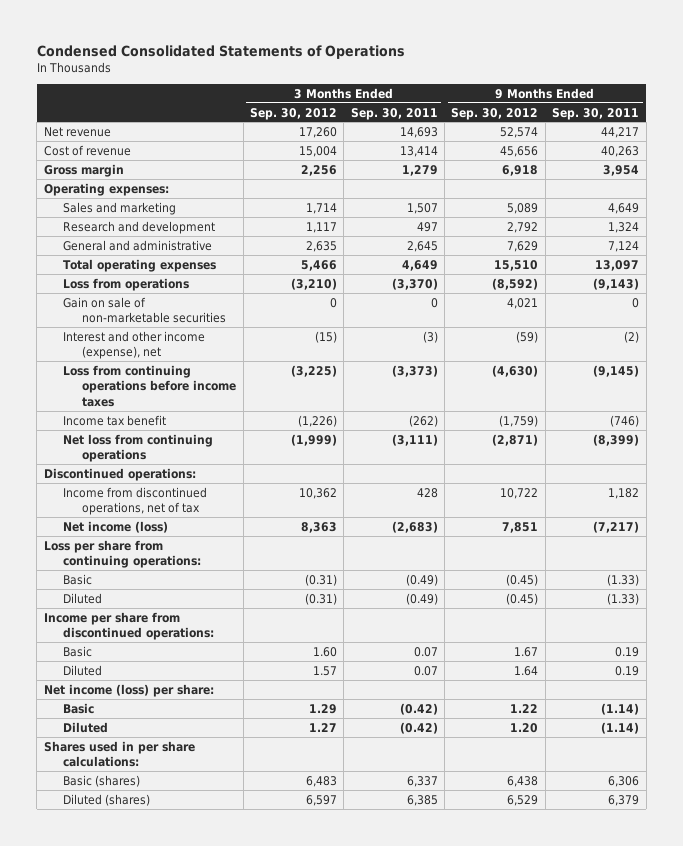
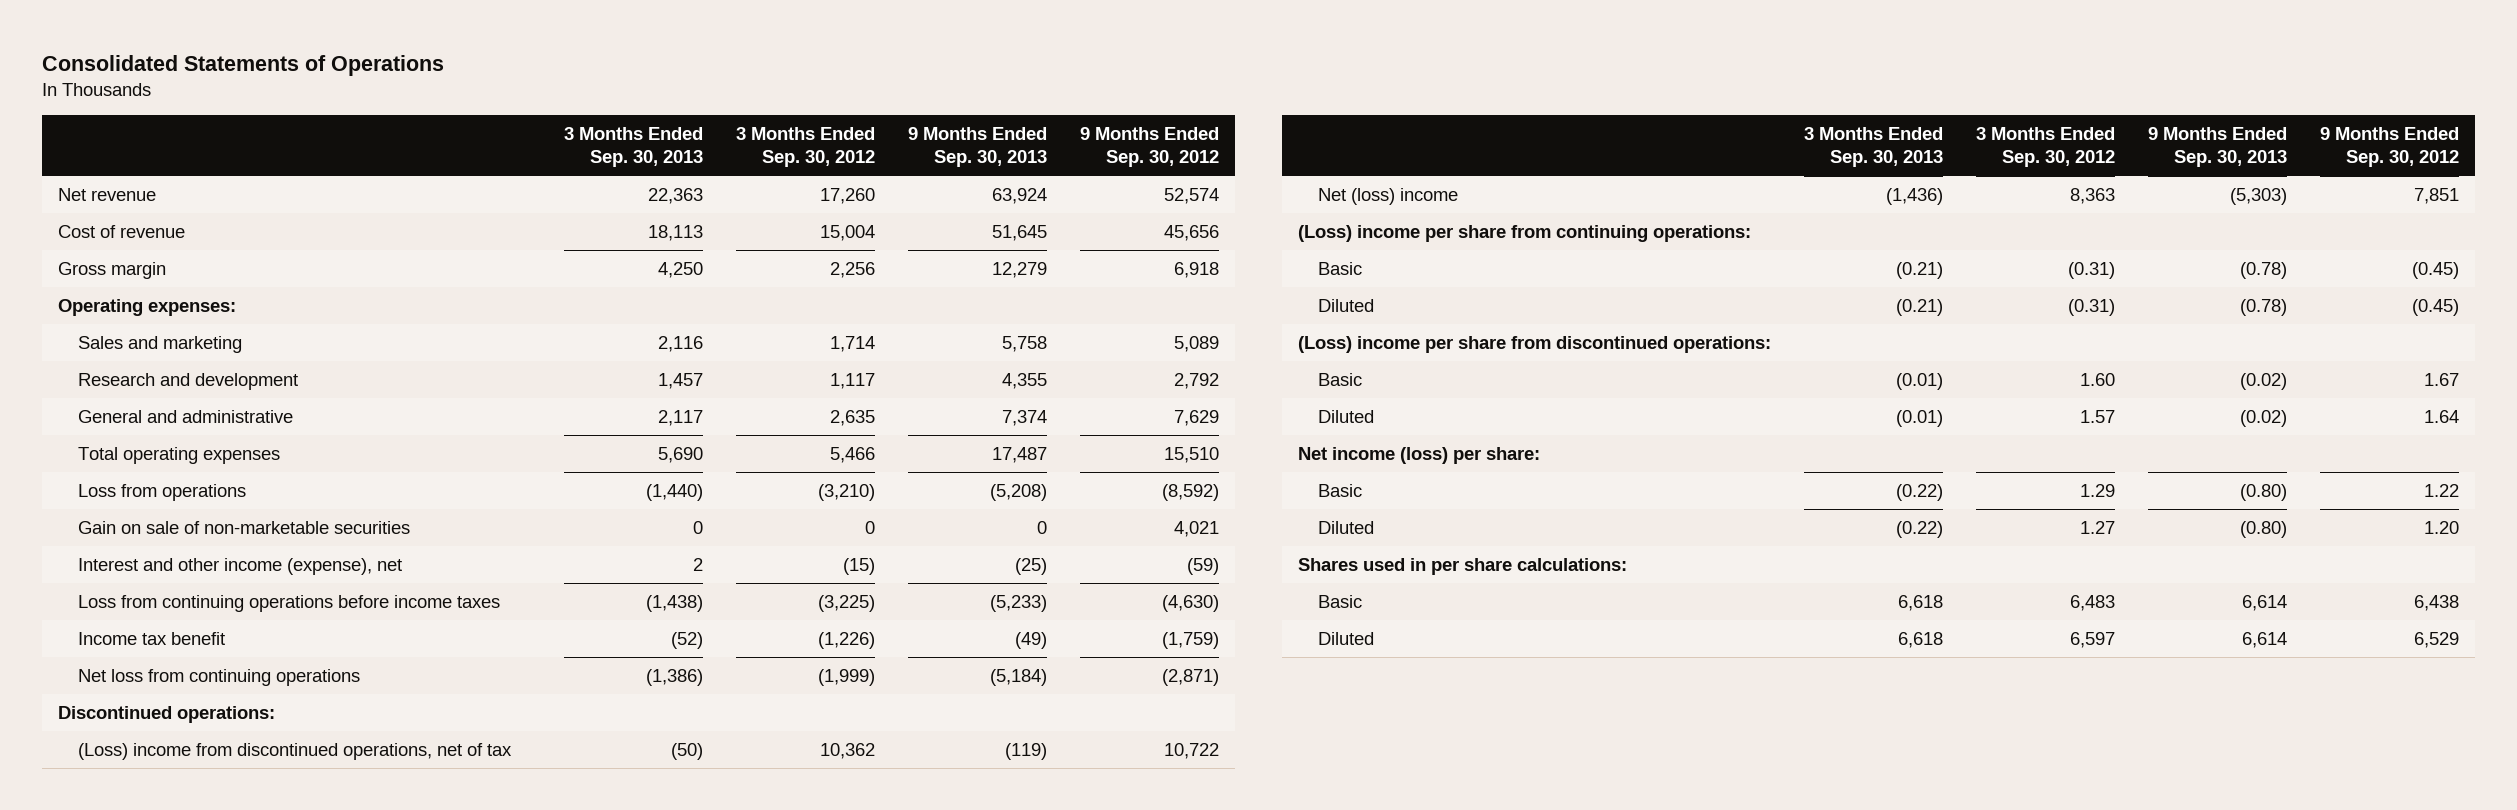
[36,44,405,59] Condensed Consolidated Statements of Operations -> [41,54,444,76] Consolidated Statements of Operations
[350,107,438,120] Sep. 30, 2011 -> none
[552,107,640,120] Sep. 30, 2011 -> none
none -> [564,126,704,167] 3 Months Ended Sep. 30, 2013
none -> [907,126,1047,167] 9 Months Ended Sep. 30, 2013
[62,486,207,516] Income from discontinued operations, net of tax -> [78,743,513,761] (Loss) income from discontinued operations, net of tax
[62,520,168,533] Net income (loss) -> [1318,188,1459,206] Net (loss) income
[43,539,201,569] Loss per share from continuing operations: -> [1298,225,1752,243] (Loss) income per share from continuing operations:
[43,611,214,641] Income per share from discontinued operations: -> [1298,336,1772,354] (Loss) income per share from discontinued operations:
[62,774,140,787] Basic (shares) -> [1318,595,1363,609] Basic
[62,793,150,806] Diluted (shares) -> [1318,632,1375,646] Diluted

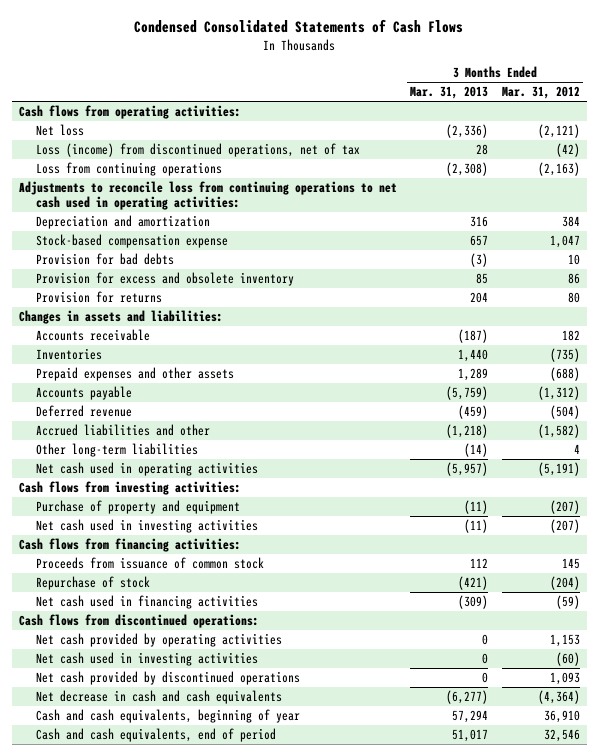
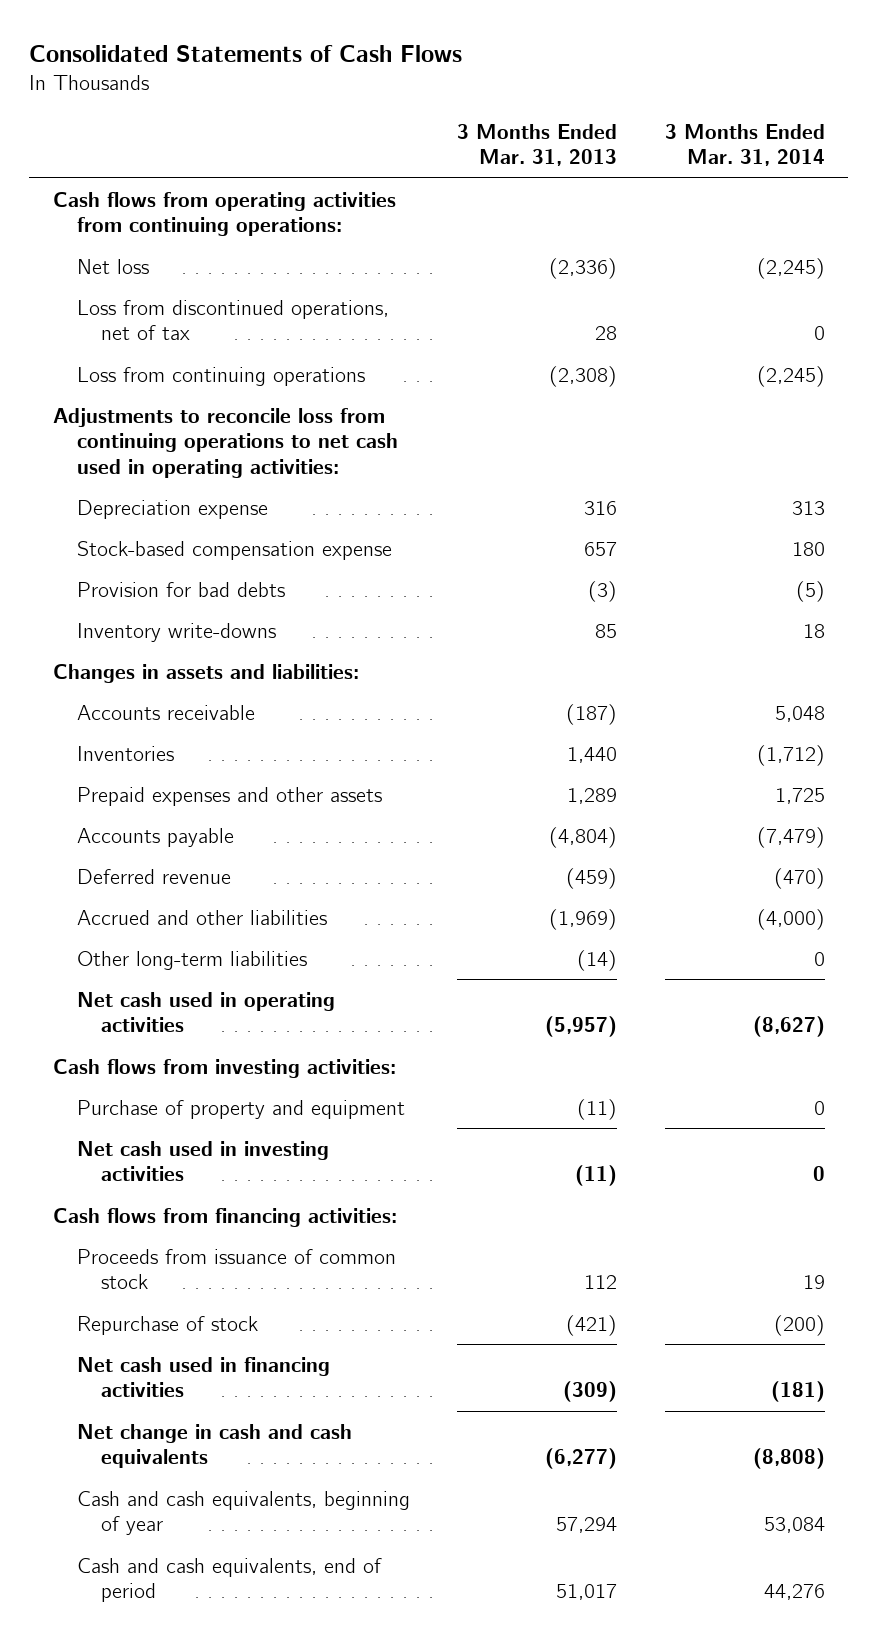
[134,19,464,34] Condensed Consolidated Statements of Cash Flows -> [29,44,463,62] Consolidated Statements of Cash Flows
[501,86,580,100] Mar. 31, 2012 -> none
none -> [664,123,825,167] 3 Months Ended Mar. 31, 2014
[18,105,241,120] Cash flows from operating activities: -> [53,191,397,237] Cash flows from operating activities from continuing operations:
[35,143,360,158] Loss (income) from discontinued operations, net of tax -> [77,299,390,341] Loss from discontinued operations, net of tax
[35,215,210,230] Depreciation and amortization -> [77,499,269,519] Depreciation expense
[35,291,162,304] Provision for returns -> none
[35,272,294,287] Provision for excess and obsolete inventory -> [77,622,277,642] Inventory write-downs
[446,386,489,401] (5,759) -> [549,826,618,848] (4,804)
[35,424,210,437] Accrued liabilities and other -> [77,909,328,925] Accrued and other liabilities
[446,424,489,439] (1,218) -> [549,908,618,930] (1,969)
[18,614,259,629] Cash flows from discontinued operations: -> none
[35,633,282,648] Net cash provided by operating activities -> none
[35,652,258,667] Net cash used in investing activities -> none
[35,671,300,686] Net cash provided by discontinued operations -> none
[35,690,282,705] Net decrease in cash and cash equivalents -> [77,1423,353,1469] Net change in cash and cash equivalents

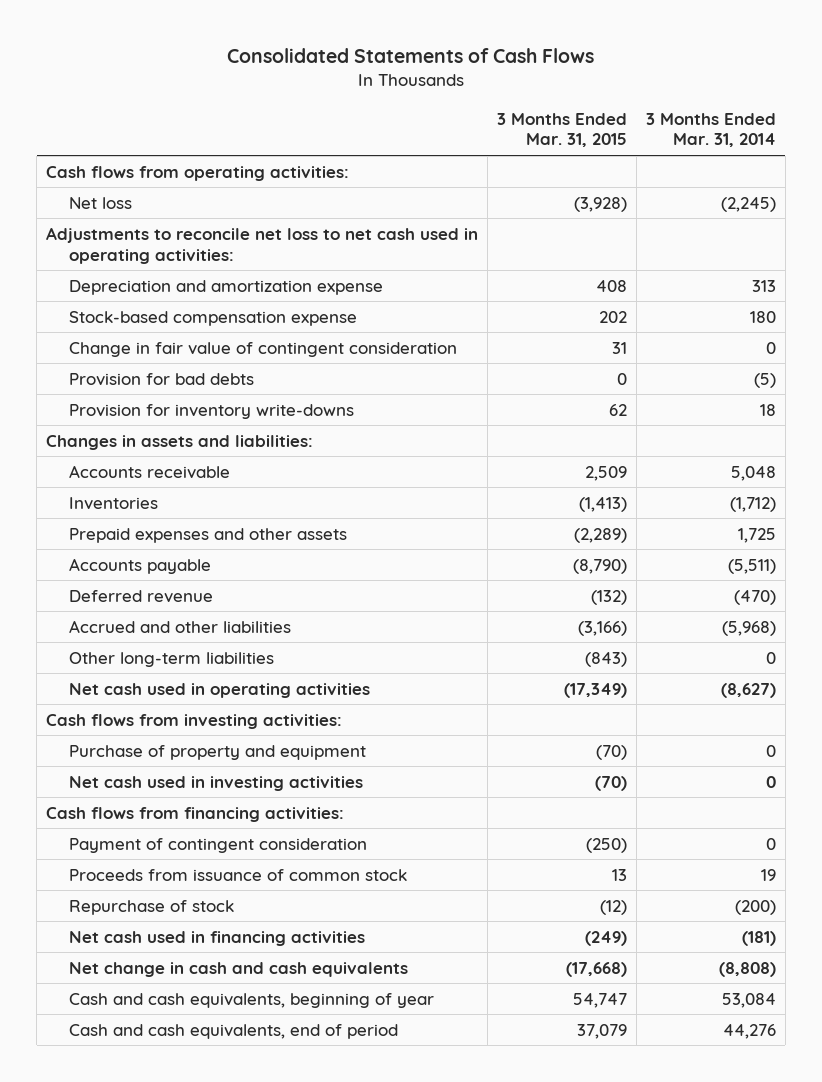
[457,123,618,167] 3 Months Ended Mar. 31, 2013 -> none
none -> [497,112,628,148] 3 Months Ended Mar. 31, 2015
[53,191,397,237] Cash flows from operating activities from continuing operations: -> [46,165,350,181] Cash flows from operating activities:
[77,299,390,341] Loss from discontinued operations, net of tax -> none
[77,366,366,386] Loss from continuing operations -> none
[53,407,399,478] Adjustments to reconcile loss from continuing operations to net cash used in operating activities: -> [46,226,479,264] Adjustments to reconcile net loss to net cash used in operating activities:
[77,499,269,519] Depreciation expense -> [68,279,383,295] Depreciation and amortization expense
none -> [68,341,457,357] Change in fair value of contingent consideration
[77,622,277,642] Inventory write-downs -> [68,403,354,419] Provision for inventory write-downs
[756,826,825,848] (7,479) -> [728,558,777,574] (5,511)
[756,908,825,930] (4,000) -> [722,620,777,636] (5,968)
none -> [68,837,367,853] Payment of contingent consideration

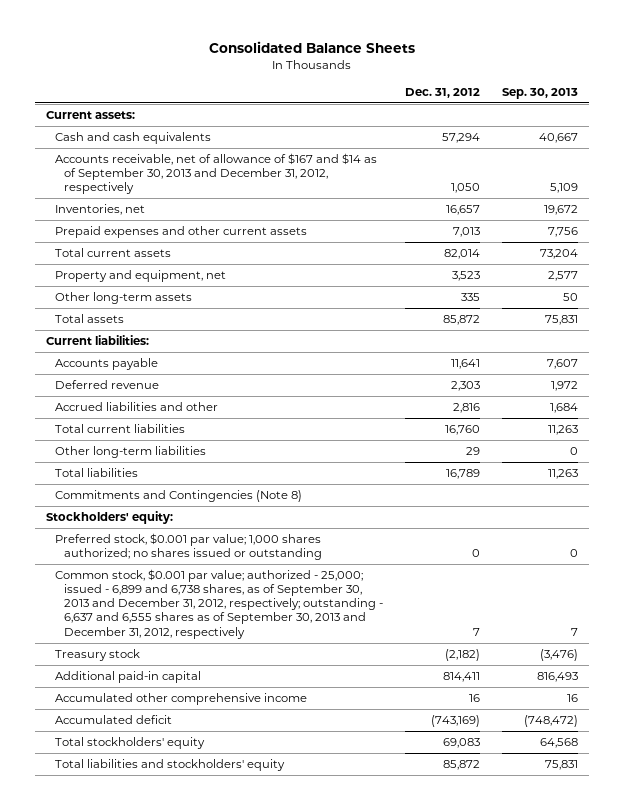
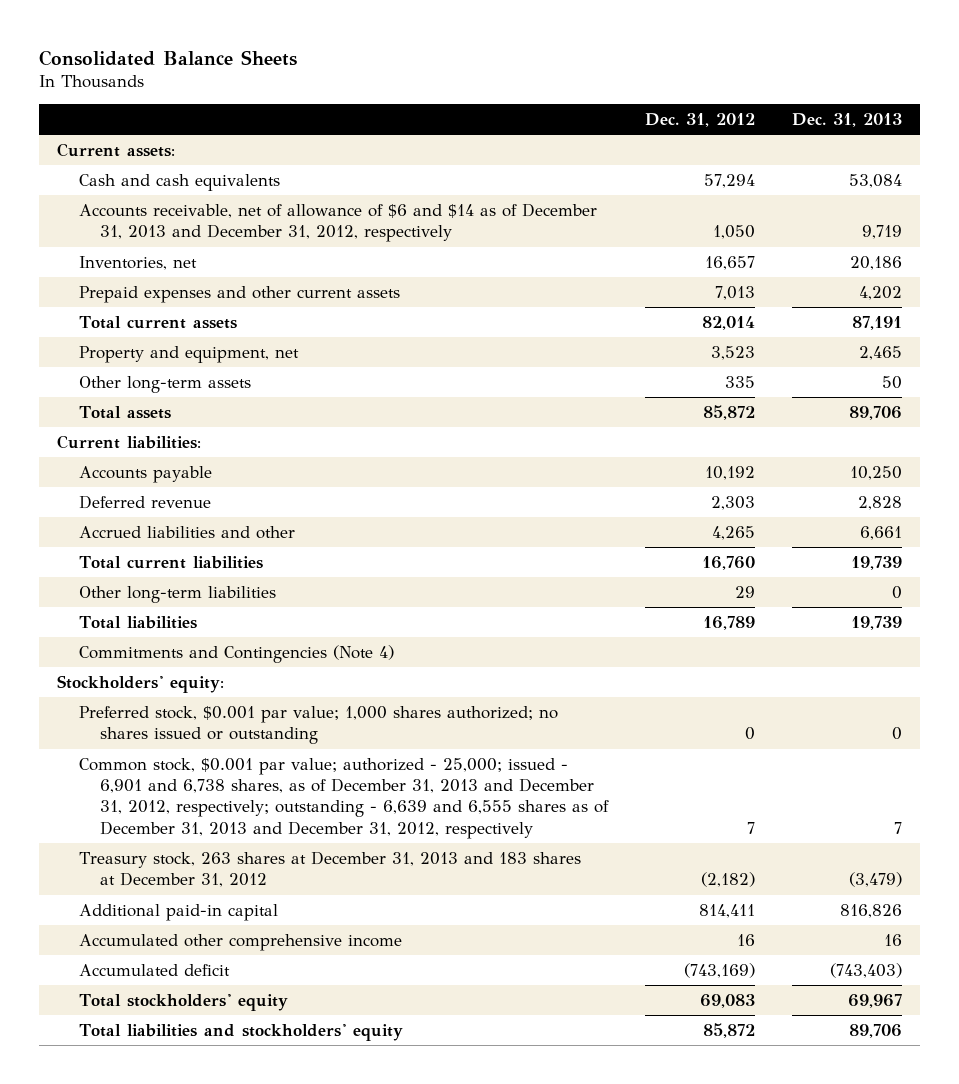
[501,87,578,99] Sep. 30, 2013 -> none
none -> [791,113,902,128] Dec. 31, 2013
[54,153,377,195] Accounts receivable, net of allowance of $167 and $14 as of September 30, 2013 and December 31, 2012, respectively -> [78,203,597,243] Accounts receivable, net of allowance of $6 and $14 as of December 31, 2013 and December 31, 2012, respectively
[450,359,480,370] 11,641 -> [704,466,755,481] 10,192
[452,403,480,414] 2,816 -> [711,526,755,541] 4,265
[54,490,302,503] Commitments and Contingencies (Note 8) -> [78,645,394,664] Commitments and Contingencies (Note 4)
[54,569,383,639] Common stock, $0.001 par value; authorized - 25,000; issued - 6,899 and 6,738 shares, as of September 30, 2013 and December 31, 2012, respectively; outstanding - 6,637 and 6,555 shares as of September 30, 2013 and December 31, 2012, respectively -> [78,758,610,839] Common stock, $0.001 par value; authorized - 25,000; issued - 6,901 and 6,738 shares, as of December 31, 2013 and December 31, 2012, respectively; outstanding - 6,639 and 6,555 shares as of December 31, 2013 and December 31, 2012, respectively
[54,649,140,662] Treasury stock -> [78,851,581,888] Treasury stock, 263 shares at December 31, 2013 and 183 shares at December 31, 2012

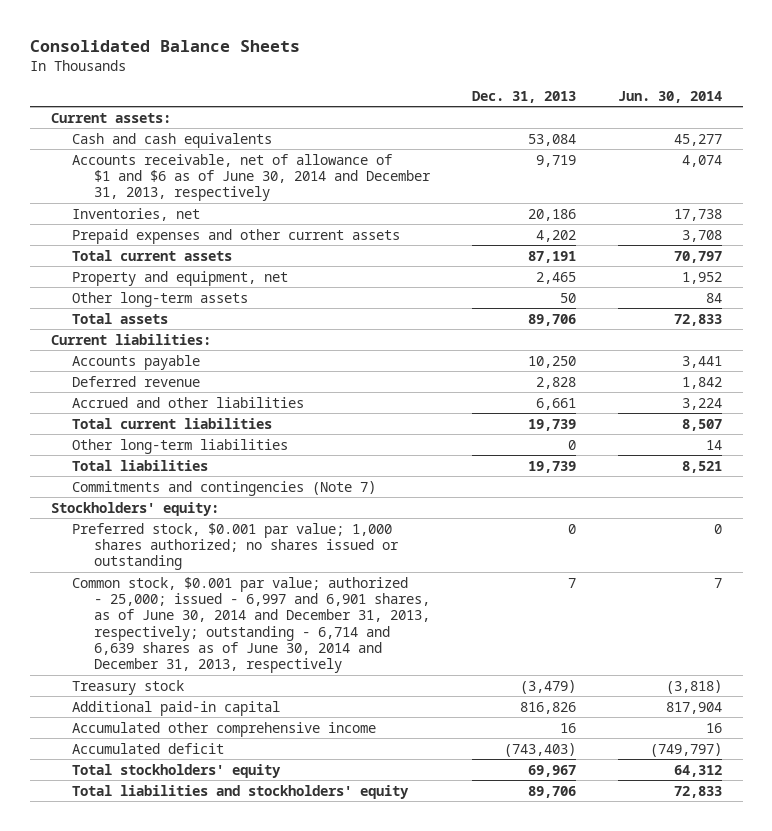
[644,113,755,128] Dec. 31, 2012 -> none
none -> [617,90,722,103] Jun. 30, 2014
[78,203,597,243] Accounts receivable, net of allowance of $6 and $14 as of December 31, 2013 and December 31, 2012, respectively -> [72,153,431,202] Accounts receivable, net of allowance of $1 and $6 as of June 30, 2014 and December 31, 2013, respectively
[78,526,295,540] Accrued liabilities and other -> [72,396,305,408] Accrued and other liabilities
[78,645,394,664] Commitments and Contingencies (Note 4) -> [72,480,377,496] Commitments and contingencies (Note 7)
[78,758,610,839] Common stock, $0.001 par value; authorized - 25,000; issued - 6,901 and 6,738 shares, as of December 31, 2013 and December 31, 2012, respectively; outstanding - 6,639 and 6,555 shares as of December 31, 2013 and December 31, 2012, respectively -> [72,576,430,674] Common stock, $0.001 par value; authorized - 25,000; issued - 6,997 and 6,901 shares, as of June 30, 2014 and December 31, 2013, respectively; outstanding - 6,714 and 6,639 shares as of June 30, 2014 and December 31, 2013, respectively
[78,851,581,888] Treasury stock, 263 shares at December 31, 2013 and 183 shares at December 31, 2012 -> [72,679,185,695] Treasury stock

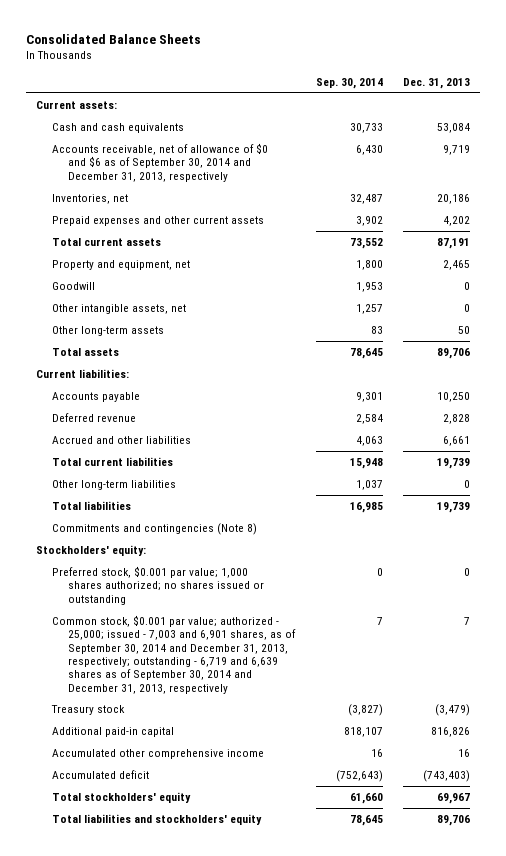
[617,90,722,103] Jun. 30, 2014 -> none
none -> [315,77,383,89] Sep. 30, 2014
[72,153,431,202] Accounts receivable, net of allowance of $1 and $6 as of June 30, 2014 and December 31, 2013, respectively -> [52,143,269,182] Accounts receivable, net of allowance of $0 and $6 as of September 30, 2014 and December 31, 2013, respectively
none -> [52,282,96,291] Goodwill
none -> [52,304,187,315] Other intangible assets, net
[72,480,377,496] Commitments and contingencies (Note 7) -> [52,523,258,536] Commitments and contingencies (Note 8)
[72,576,430,674] Common stock, $0.001 par value; authorized - 25,000; issued - 6,997 and 6,901 shares, as of June 30, 2014 and December 31, 2013, respectively; outstanding - 6,714 and 6,639 shares as of June 30, 2014 and December 31, 2013, respectively -> [52,615,297,694] Common stock, $0.001 par value; authorized - 25,000; issued - 7,003 and 6,901 shares, as of September 30, 2014 and December 31, 2013, respectively; outstanding - 6,719 and 6,639 shares as of September 30, 2014 and December 31, 2013, respectively

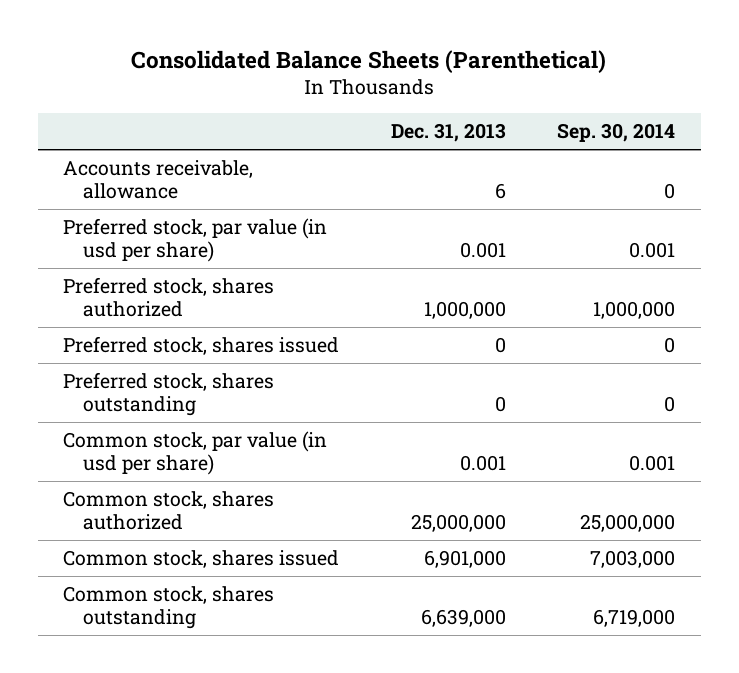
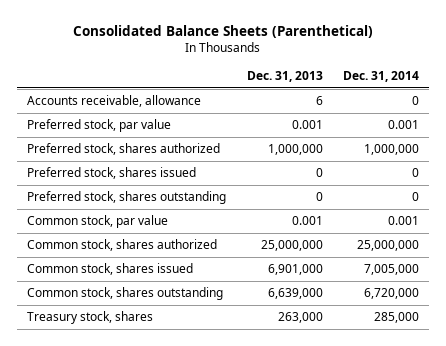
[557,123,676,143] Sep. 30, 2014 -> none
none -> [342,71,419,83] Dec. 31, 2014
[63,218,328,263] Preferred stock, par value (in usd per share) -> [27,119,172,133] Preferred stock, par value
[63,431,328,476] Common stock, par value (in usd per share) -> [27,215,169,229] Common stock, par value
none -> [27,311,154,325] Treasury stock, shares

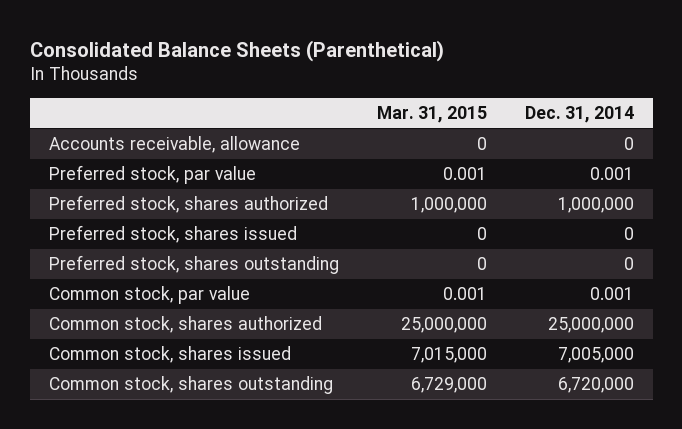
[246,71,323,83] Dec. 31, 2013 -> none
none -> [376,105,487,123] Mar. 31, 2015
[27,311,154,325] Treasury stock, shares -> none

